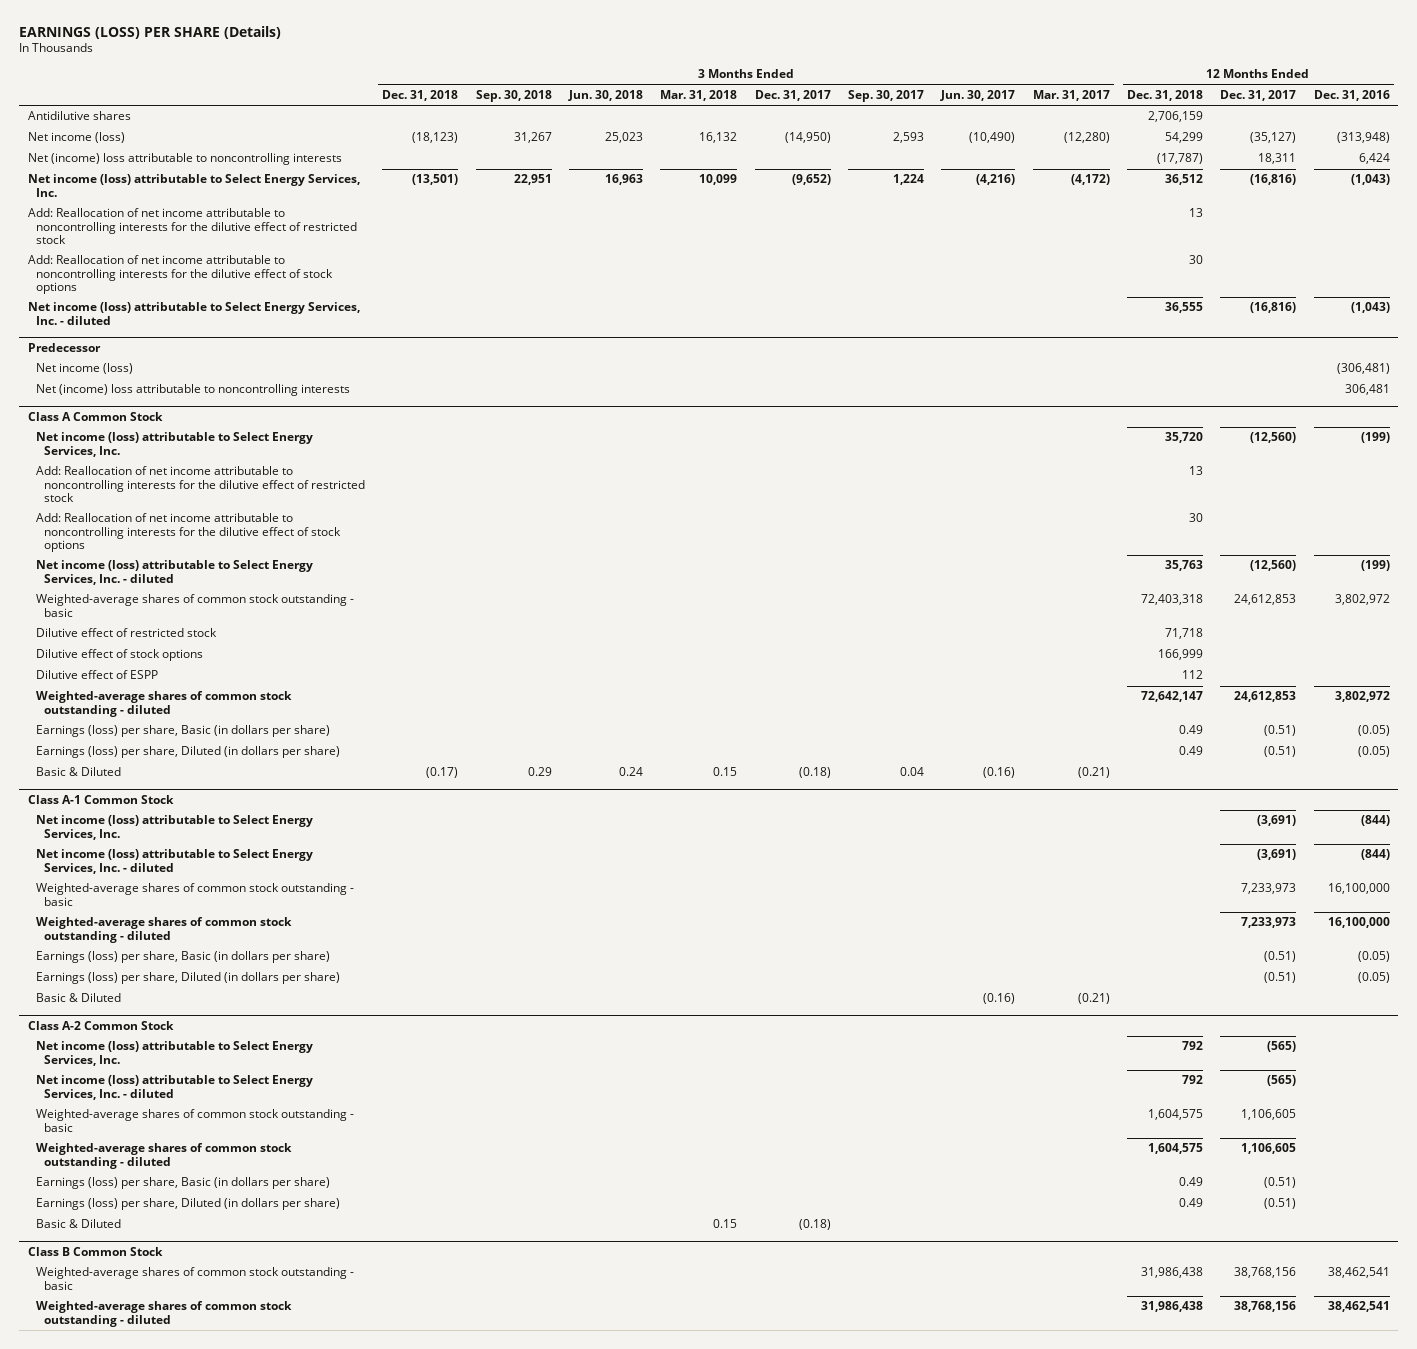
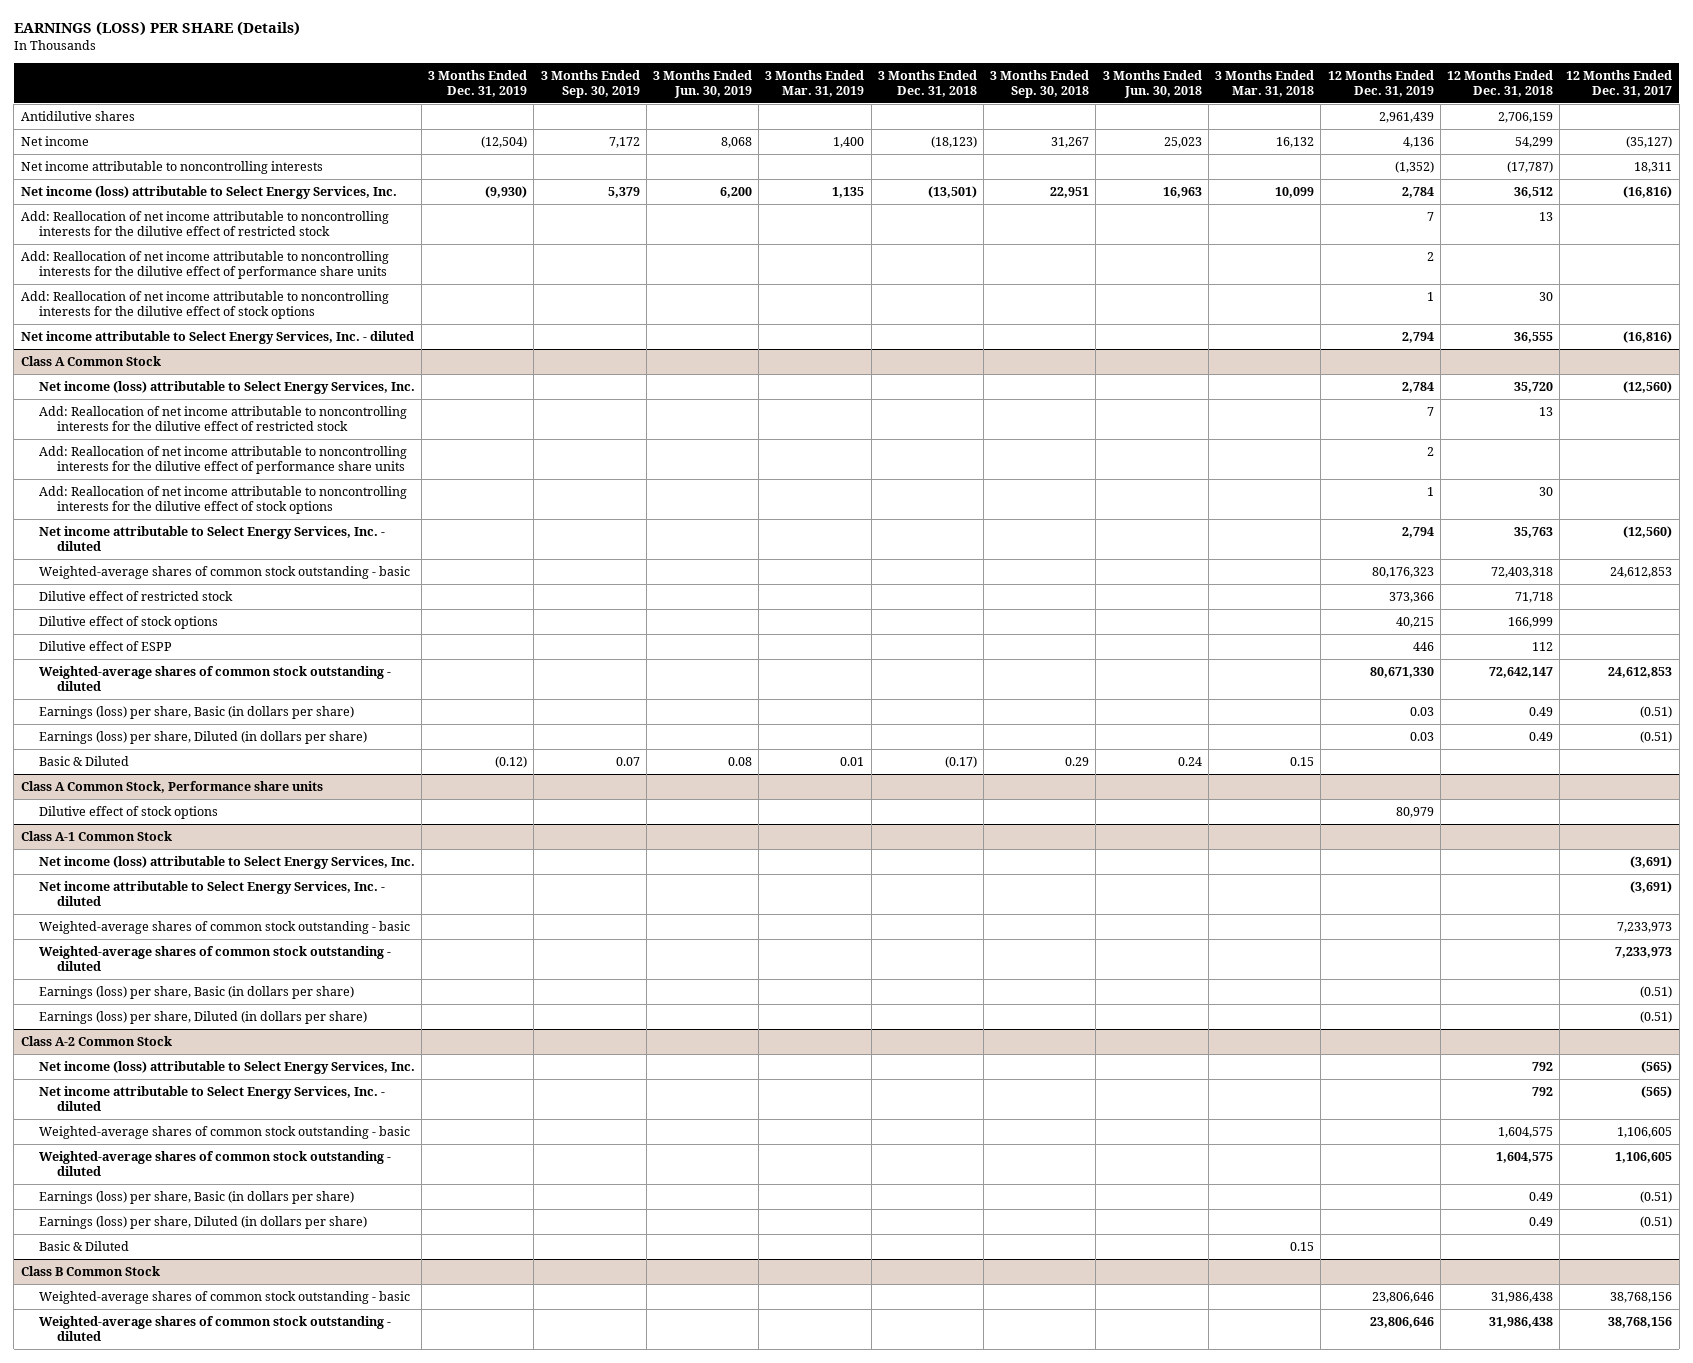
[754,90,831,102] Dec. 31, 2017 -> none
[847,90,924,103] Sep. 30, 2017 -> none
[940,90,1016,102] Jun. 30, 2017 -> none
[1032,90,1110,102] Mar. 31, 2017 -> none
[1313,90,1390,102] Dec. 31, 2016 -> none
none -> [428,69,528,97] 3 Months Ended Dec. 31, 2019
none -> [540,69,640,98] 3 Months Ended Sep. 30, 2019
none -> [652,69,752,98] 3 Months Ended Jun. 30, 2019
none -> [765,69,865,97] 3 Months Ended Mar. 31, 2019
none -> [1327,69,1434,97] 12 Months Ended Dec. 31, 2019
[27,132,125,144] Net income (loss) -> [20,136,89,147] Net income
[27,153,342,166] Net (income) loss attributable to noncontrolling interests -> [20,161,323,175] Net income attributable to noncontrolling interests
none -> [20,251,389,280] Add: Reallocation of net income attributable to noncontrolling interests for the dilutive effect of performance share units
[27,343,101,353] Predecessor -> none
[35,363,133,375] Net income (loss) -> none
[35,384,350,397] Net (income) loss attributable to noncontrolling interests -> none
[27,302,360,325] Net income (loss) attributable to Select Energy Services, Inc. - diluted -> [20,331,414,345] Net income attributable to Select Energy Services, Inc. - diluted
none -> [38,446,407,475] Add: Reallocation of net income attributable to noncontrolling interests for the dilutive effect of performance share units
[35,560,313,585] Net income (loss) attributable to Select Energy Services, Inc. - diluted -> [38,526,385,552] Net income attributable to Select Energy Services, Inc. - diluted
none -> [20,781,323,794] Class A Common Stock, Performance share units
none -> [38,806,218,820] Dilutive effect of stock options
[35,849,313,874] Net income (loss) attributable to Select Energy Services, Inc. - diluted -> [38,881,385,907] Net income attributable to Select Energy Services, Inc. - diluted
[35,993,121,1003] Basic & Diluted -> none
[35,1075,313,1100] Net income (loss) attributable to Select Energy Services, Inc. - diluted -> [38,1086,385,1112] Net income attributable to Select Energy Services, Inc. - diluted

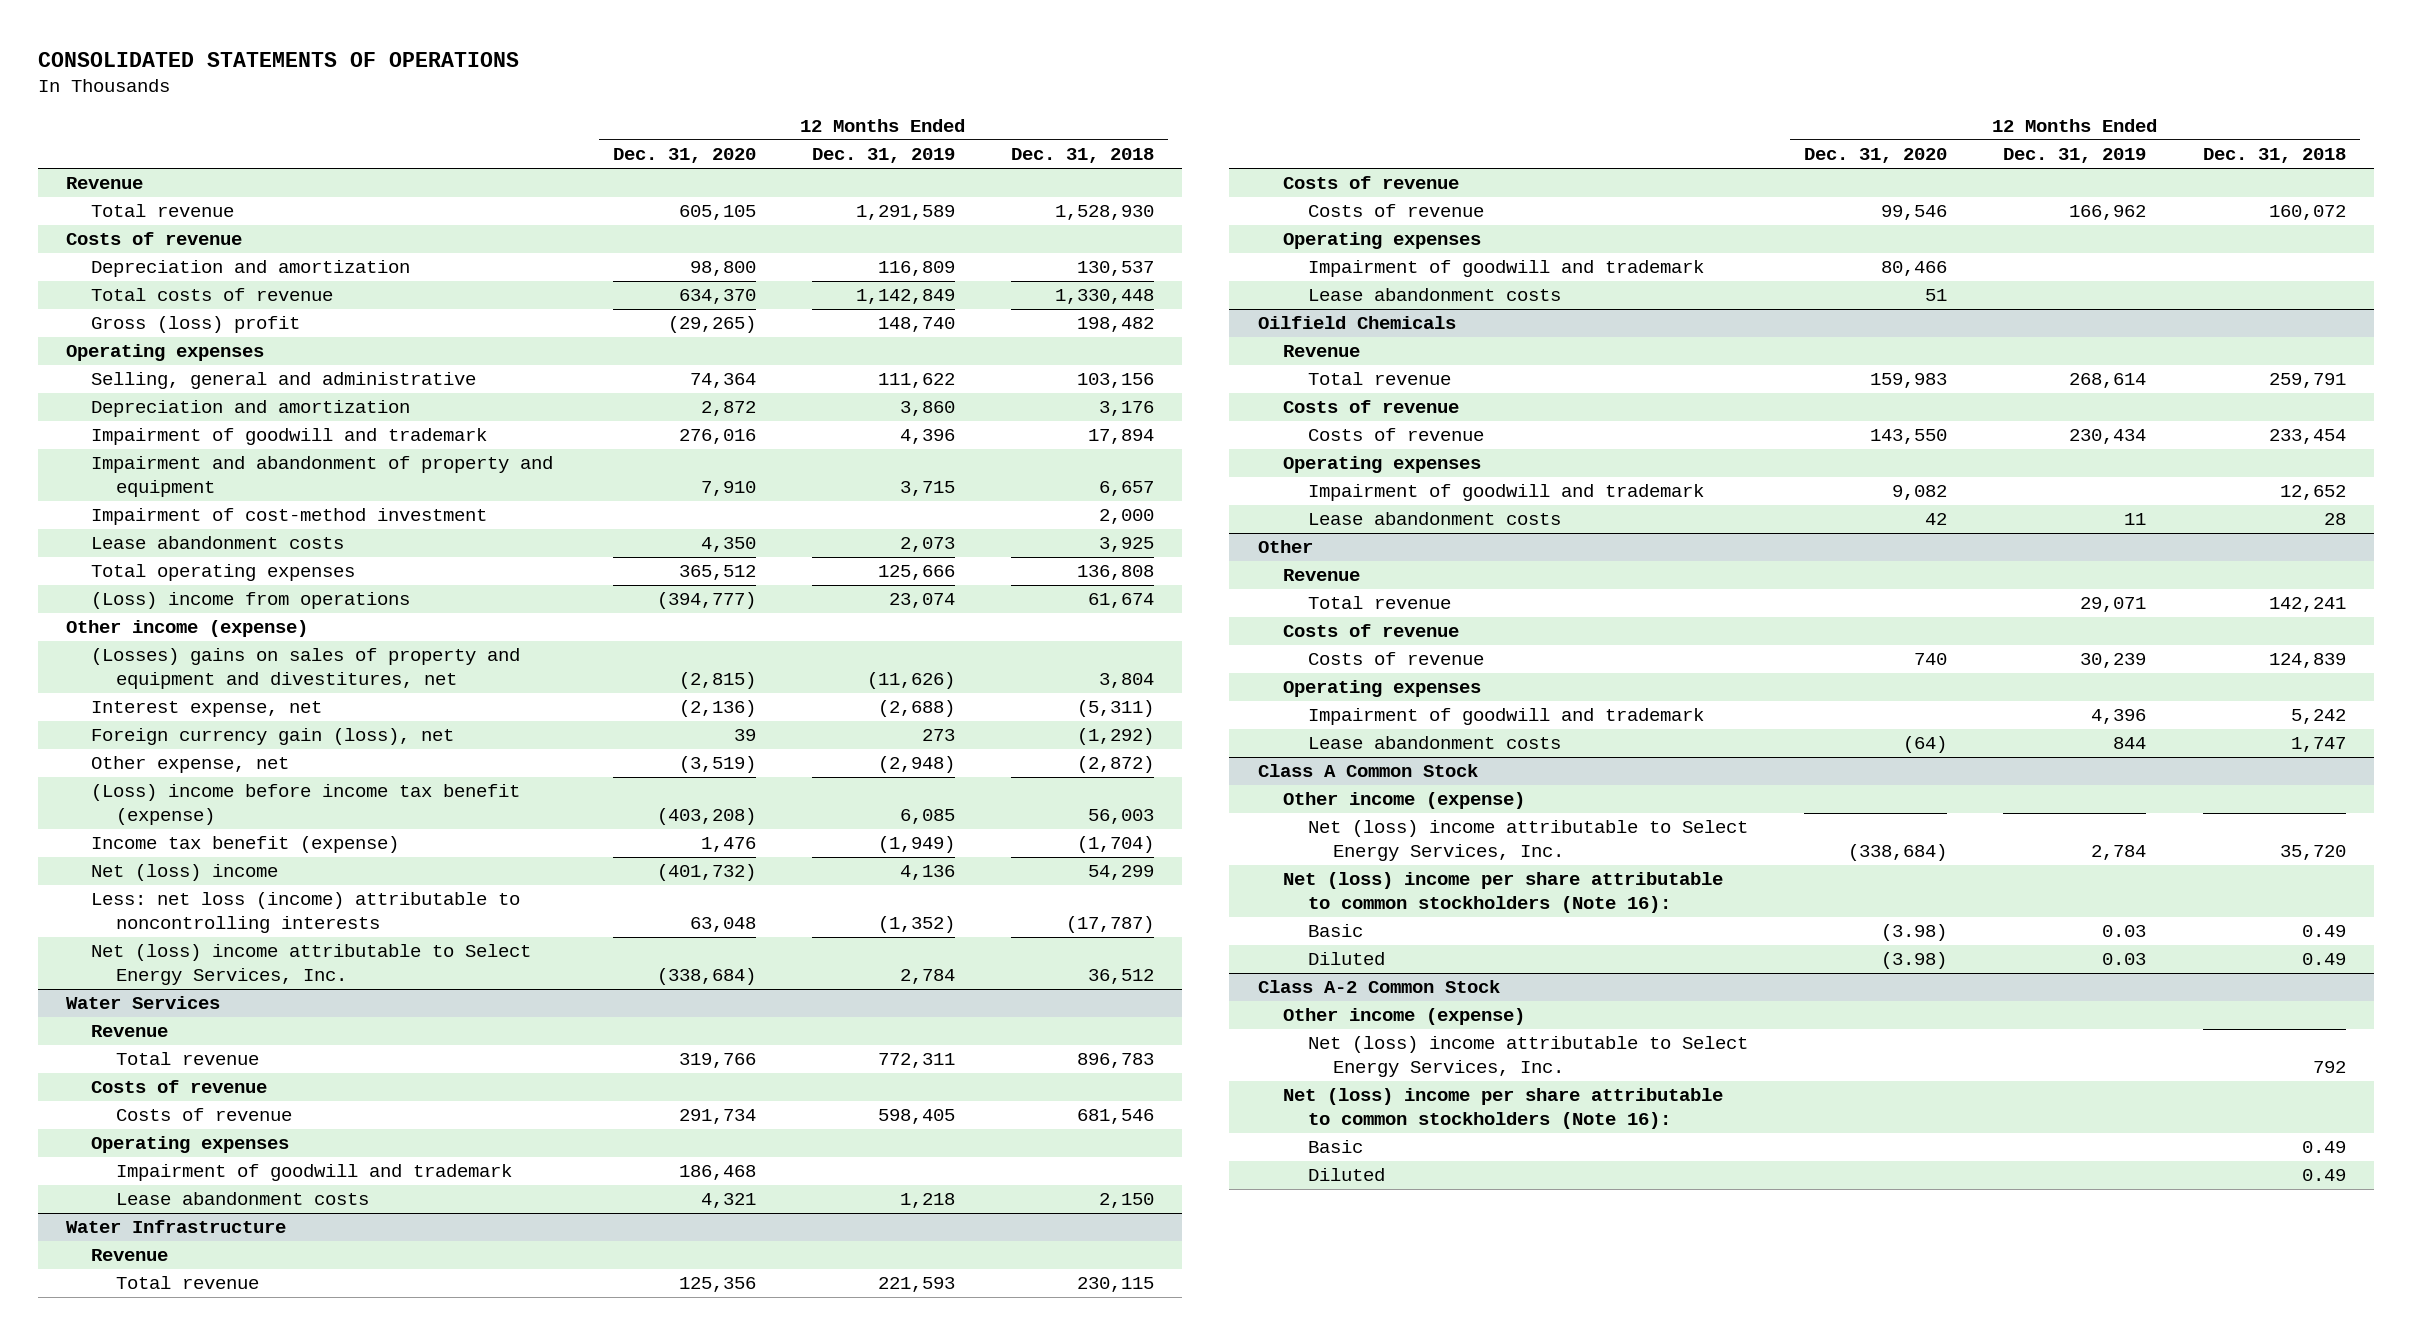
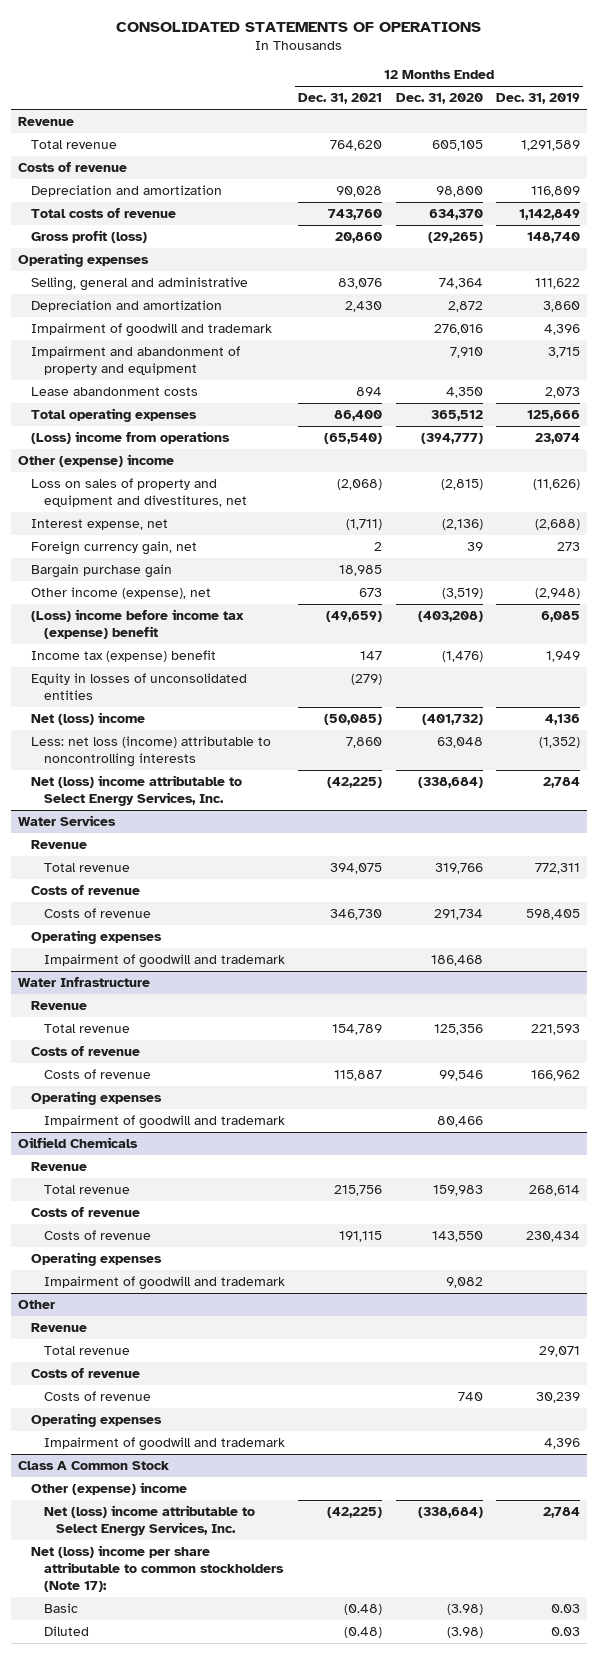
[1011,148,1155,164] Dec. 31, 2018 -> none
none -> [298,93,383,105] Dec. 31, 2021
[91,316,301,334] Gross (loss) profit -> [30,230,147,244] Gross profit (loss)
[91,508,488,526] Impairment of cost-method investment -> none
[66,620,309,638] Other income (expense) -> [18,454,175,468] Other (expense) income
[91,648,521,689] (Losses) gains on sales of property and equipment and divestitures, net -> [30,478,247,507] Loss on sales of property and equipment and divestitures, net
[91,728,455,746] Foreign currency gain (loss), net -> [30,541,197,556] Foreign currency gain, net
none -> [30,564,172,579] Bargain purchase gain
[91,756,290,774] Other expense, net -> [30,587,211,600] Other income (expense), net
[91,784,521,825] (Loss) income before income tax benefit (expense) -> [30,609,244,639] (Loss) income before income tax (expense) benefit
[91,836,400,854] Income tax benefit (expense) -> [30,650,216,663] Income tax (expense) benefit
[700,837,756,853] 1,476 -> [441,651,483,663] (1,476)
[877,836,955,854] (1,949) -> [546,651,581,663] 1,949
none -> [30,673,247,700] Equity in losses of unconsolidated entities
[116,1192,370,1206] Lease abandonment costs -> none
[1307,288,1561,302] Lease abandonment costs -> none
[1307,512,1561,526] Lease abandonment costs -> none
[1307,736,1561,750] Lease abandonment costs -> none
[1282,792,1525,810] Other income (expense) -> [30,1482,187,1496] Other (expense) income
[1282,872,1723,913] Net (loss) income per share attributable to common stockholders (Note 16): -> [30,1545,284,1592] Net (loss) income per share attributable to common stockholders (Note 17):
[1257,980,1500,994] Class A-2 Common Stock -> none
[1282,1008,1525,1026] Other income (expense) -> none
[1307,1036,1748,1077] Net (loss) income attributable to Select Energy Services, Inc. -> none
[1282,1088,1723,1129] Net (loss) income per share attributable to common stockholders (Note 16): -> none
[1307,1140,1363,1154] Basic -> none
[1307,1168,1385,1182] Diluted -> none

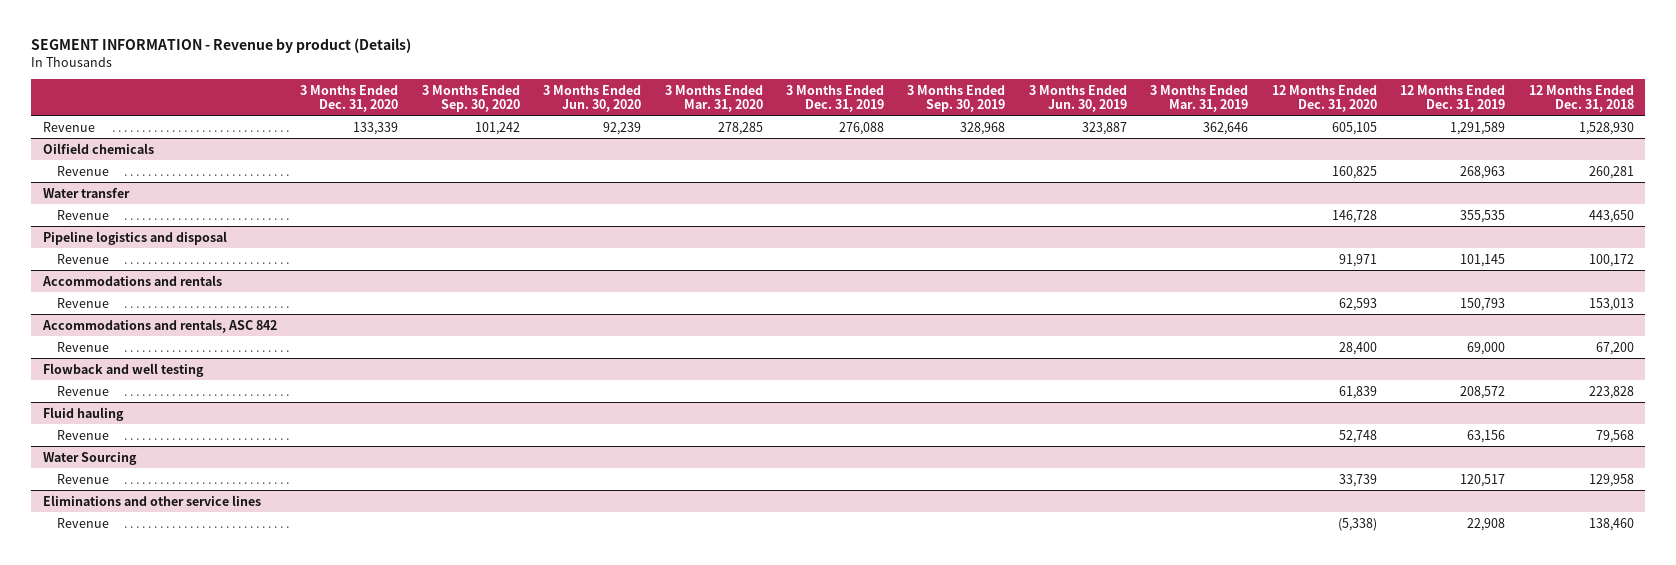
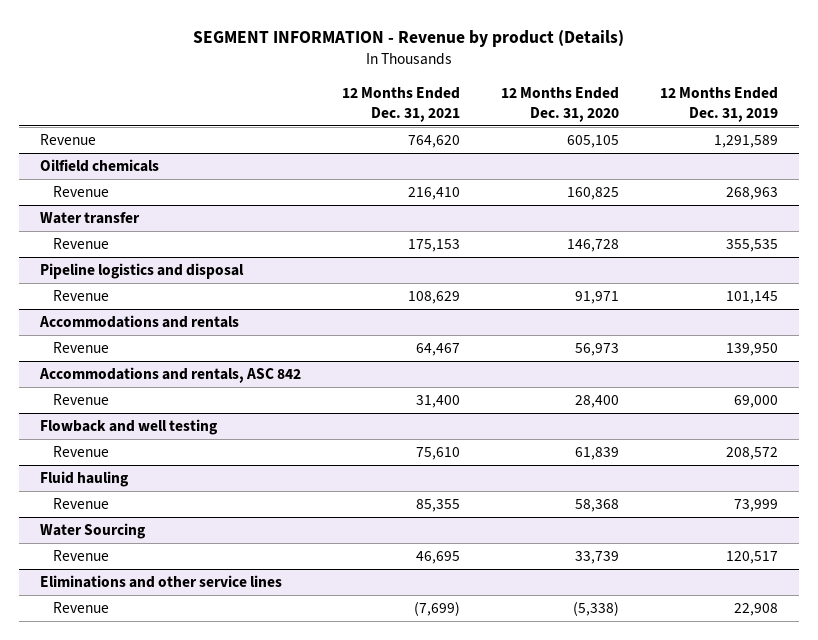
[300,84,399,112] 3 Months Ended Dec. 31, 2020 -> none
[421,84,520,112] 3 Months Ended Sep. 30, 2020 -> none
[543,84,642,112] 3 Months Ended Jun. 30, 2020 -> none
[664,84,763,112] 3 Months Ended Mar. 31, 2020 -> none
[786,84,885,112] 3 Months Ended Dec. 31, 2019 -> none
[907,84,1006,112] 3 Months Ended Sep. 30, 2019 -> none
[1028,84,1127,112] 3 Months Ended Jun. 30, 2019 -> none
[1150,84,1249,112] 3 Months Ended Mar. 31, 2019 -> none
[1528,84,1634,112] 12 Months Ended Dec. 31, 2018 -> none
none -> [341,86,460,122] 12 Months Ended Dec. 31, 2021
[1338,297,1377,311] 62,593 -> [574,343,619,357] 56,973
[1460,297,1506,311] 150,793 -> [726,343,779,357] 139,950
[1338,429,1377,443] 52,748 -> [574,499,619,513] 58,368
[1467,429,1506,443] 63,156 -> [734,499,779,513] 73,999

